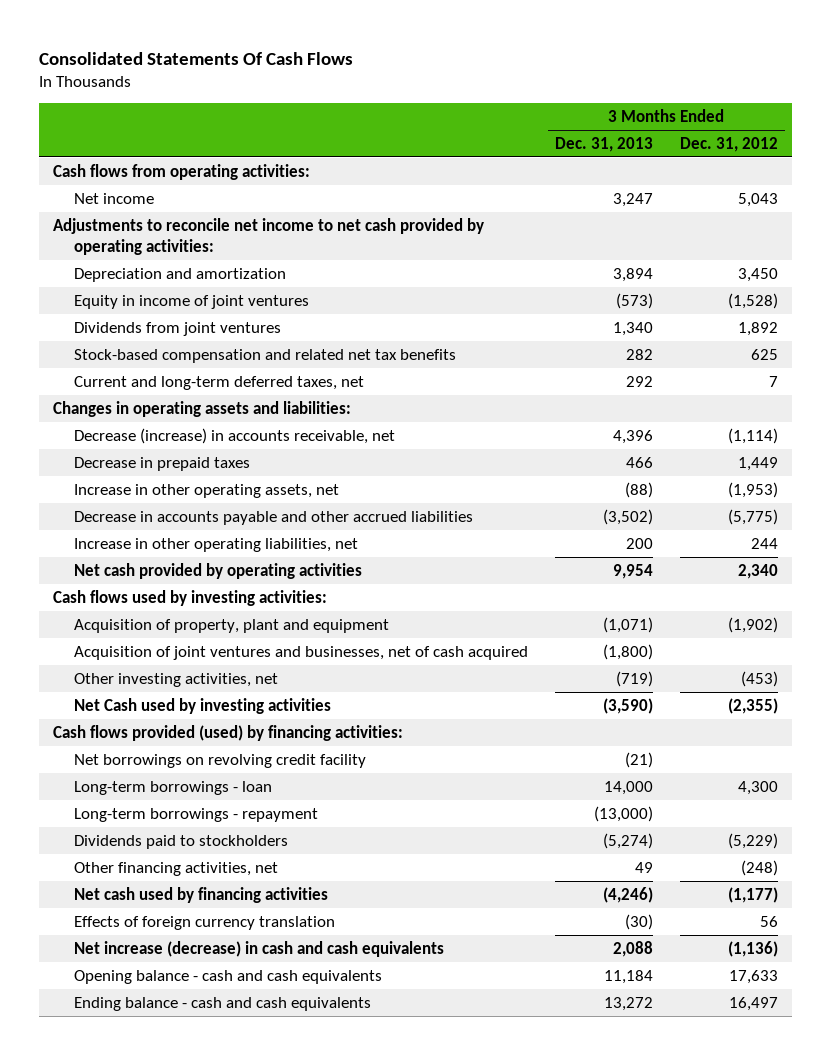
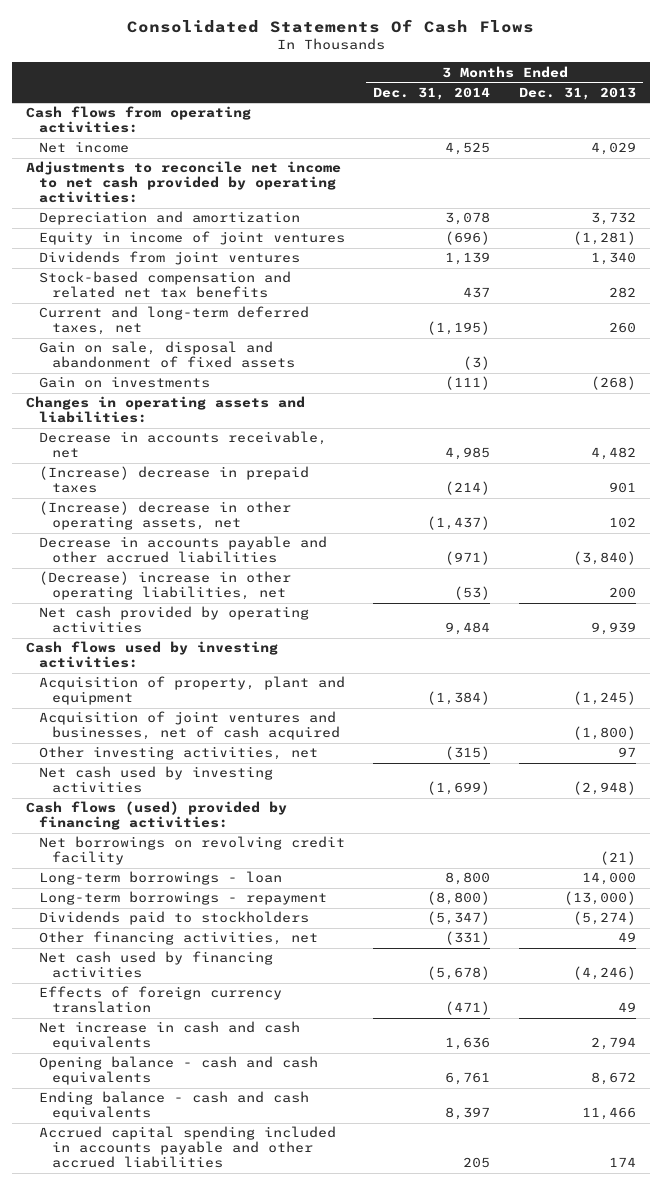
[679,136,778,152] Dec. 31, 2012 -> none
none -> [373,86,491,100] Dec. 31, 2014
[612,192,653,207] 3,247 -> [590,142,636,156] 4,029
[612,267,653,282] 3,894 -> [590,212,636,226] 3,732
[615,292,653,309] (573) -> [572,231,636,246] (1,281)
[625,375,653,387] 292 -> [608,322,636,334] 260
none -> [39,341,295,369] Gain on sale, disposal and abandonment of fixed assets
none -> [39,376,211,389] Gain on investments
[73,427,395,444] Decrease (increase) in accounts receivable, net -> [39,431,328,459] Decrease in accounts receivable, net
[612,429,653,444] 4,396 -> [590,447,636,461] 4,482
[73,456,250,471] Decrease in prepaid taxes -> [39,466,310,494] (Increase) decrease in prepaid taxes
[625,456,653,468] 466 -> [608,482,636,494] 901
[73,483,339,498] Increase in other operating assets, net -> [39,501,292,531] (Increase) decrease in other operating assets, net
[624,481,653,498] (88) -> [608,517,636,529] 102
[602,508,653,525] (3,502) -> [572,551,636,566] (3,840)
[73,537,358,552] Increase in other operating liabilities, net -> [39,571,292,601] (Decrease) increase in other operating liabilities, net
[612,563,653,579] 9,954 -> [590,622,636,636] 9,939
[602,616,653,633] (1,071) -> [572,691,636,706] (1,245)
[615,670,653,687] (719) -> [617,747,636,758] 97
[73,697,331,714] Net Cash used by investing activities -> [39,766,274,794] Net cash used by investing activities
[602,697,653,714] (3,590) -> [572,781,636,796] (2,948)
[52,724,403,741] Cash flows provided (used) by financing activities: -> [26,801,288,831] Cash flows (used) provided by financing activities:
[624,913,653,930] (30) -> [617,1002,636,1013] 49
[73,940,444,957] Net increase (decrease) in cash and cash equivalents -> [39,1021,301,1051] Net increase in cash and cash equivalents
[612,940,653,957] 2,088 -> [590,1037,636,1051] 2,794
[603,969,653,984] 11,184 -> [590,1072,636,1086] 8,672
[603,996,653,1011] 13,272 -> [581,1107,636,1121] 11,466
none -> [39,1126,337,1169] Accrued capital spending included in accounts payable and other accrued liabilities

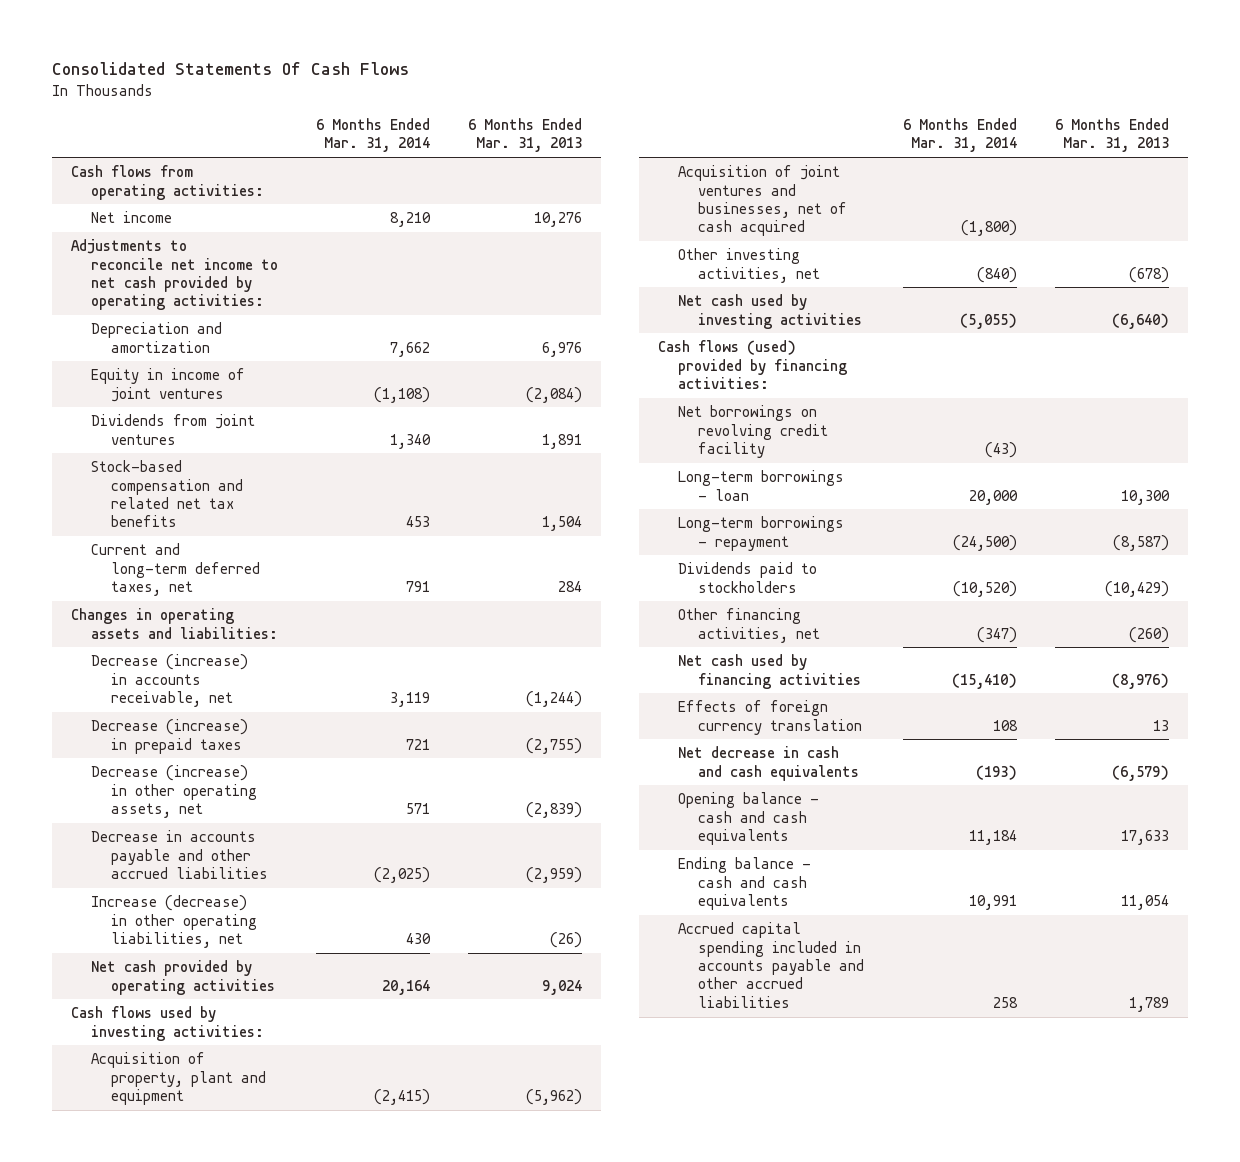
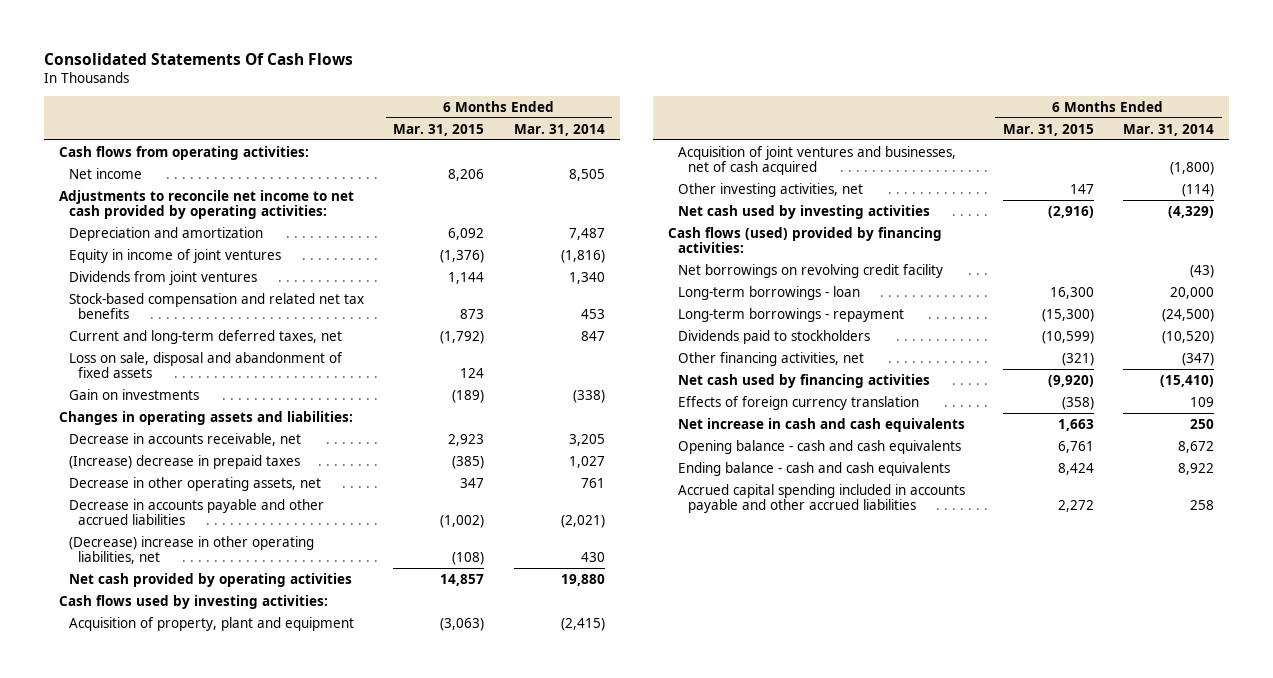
[468,117,583,153] 6 Months Ended Mar. 31, 2013 -> none
none -> [393,123,485,136] Mar. 31, 2015
[389,212,431,228] 8,210 -> [569,168,606,181] 8,505
[389,341,430,357] 7,662 -> [569,227,606,240] 7,487
[373,386,430,403] (1,108) -> [561,249,606,263] (1,816)
[405,580,430,592] 791 -> [581,330,606,341] 847
none -> [68,351,343,379] Loss on sale, disposal and abandonment of fixed assets
none -> [68,388,199,400] Gain on investments
[90,654,248,707] Decrease (increase) in accounts receivable, net -> [68,432,301,446] Decrease in accounts receivable, net
[389,691,430,707] 3,119 -> [569,433,606,446] 3,205
[90,719,248,754] Decrease (increase) in prepaid taxes -> [68,454,300,469] (Increase) decrease in prepaid taxes
[405,738,430,750] 721 -> [569,455,606,468] 1,027
[90,765,257,818] Decrease (increase) in other operating assets, net -> [68,476,321,491] Decrease in other operating assets, net
[405,802,430,814] 571 -> [581,477,606,488] 761
[373,866,430,883] (2,025) -> [561,515,606,529] (2,021)
[90,895,257,948] Increase (decrease) in other operating liabilities, net -> [68,535,314,565] (Decrease) increase in other operating liabilities, net
[381,979,430,995] 20,164 -> [561,573,606,586] 19,880
[976,266,1017,283] (840) -> [1182,183,1215,197] (114)
[959,312,1017,329] (5,055) -> [1168,205,1215,218] (4,329)
[992,719,1018,731] 108 -> [1190,396,1215,407] 109
[677,746,859,781] Net decrease in cash and cash equivalents -> [677,417,965,432] Net increase in cash and cash equivalents
[975,764,1017,780] (193) -> [1190,418,1215,429] 250
[968,829,1017,845] 11,184 -> [1178,440,1215,453] 8,672
[968,894,1017,910] 10,991 -> [1178,462,1215,475] 8,922

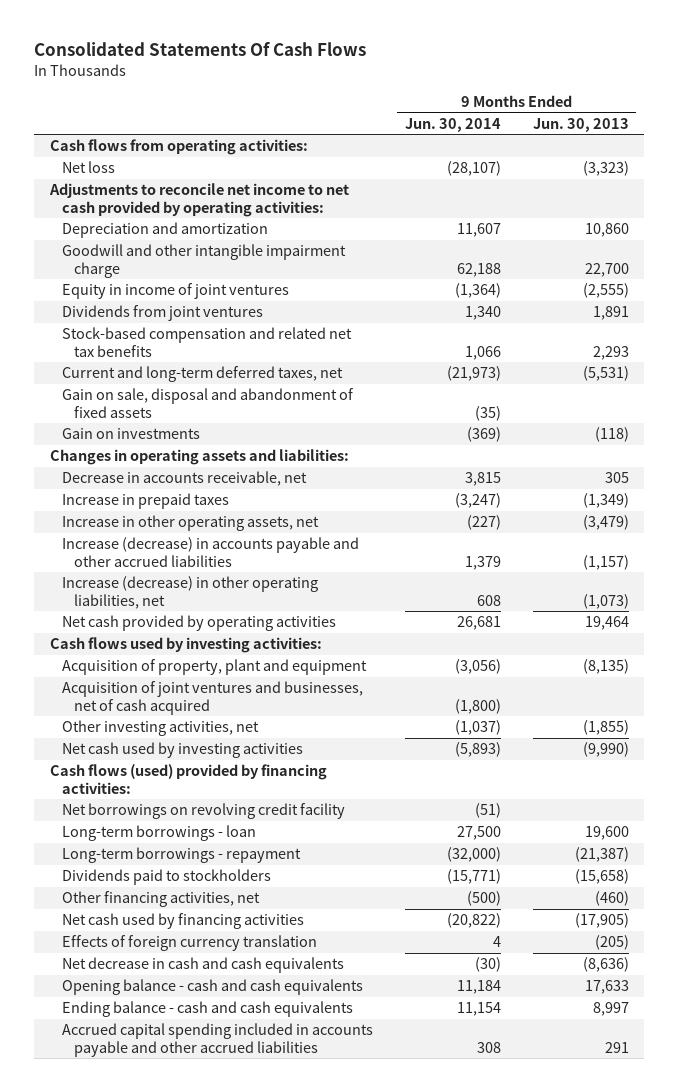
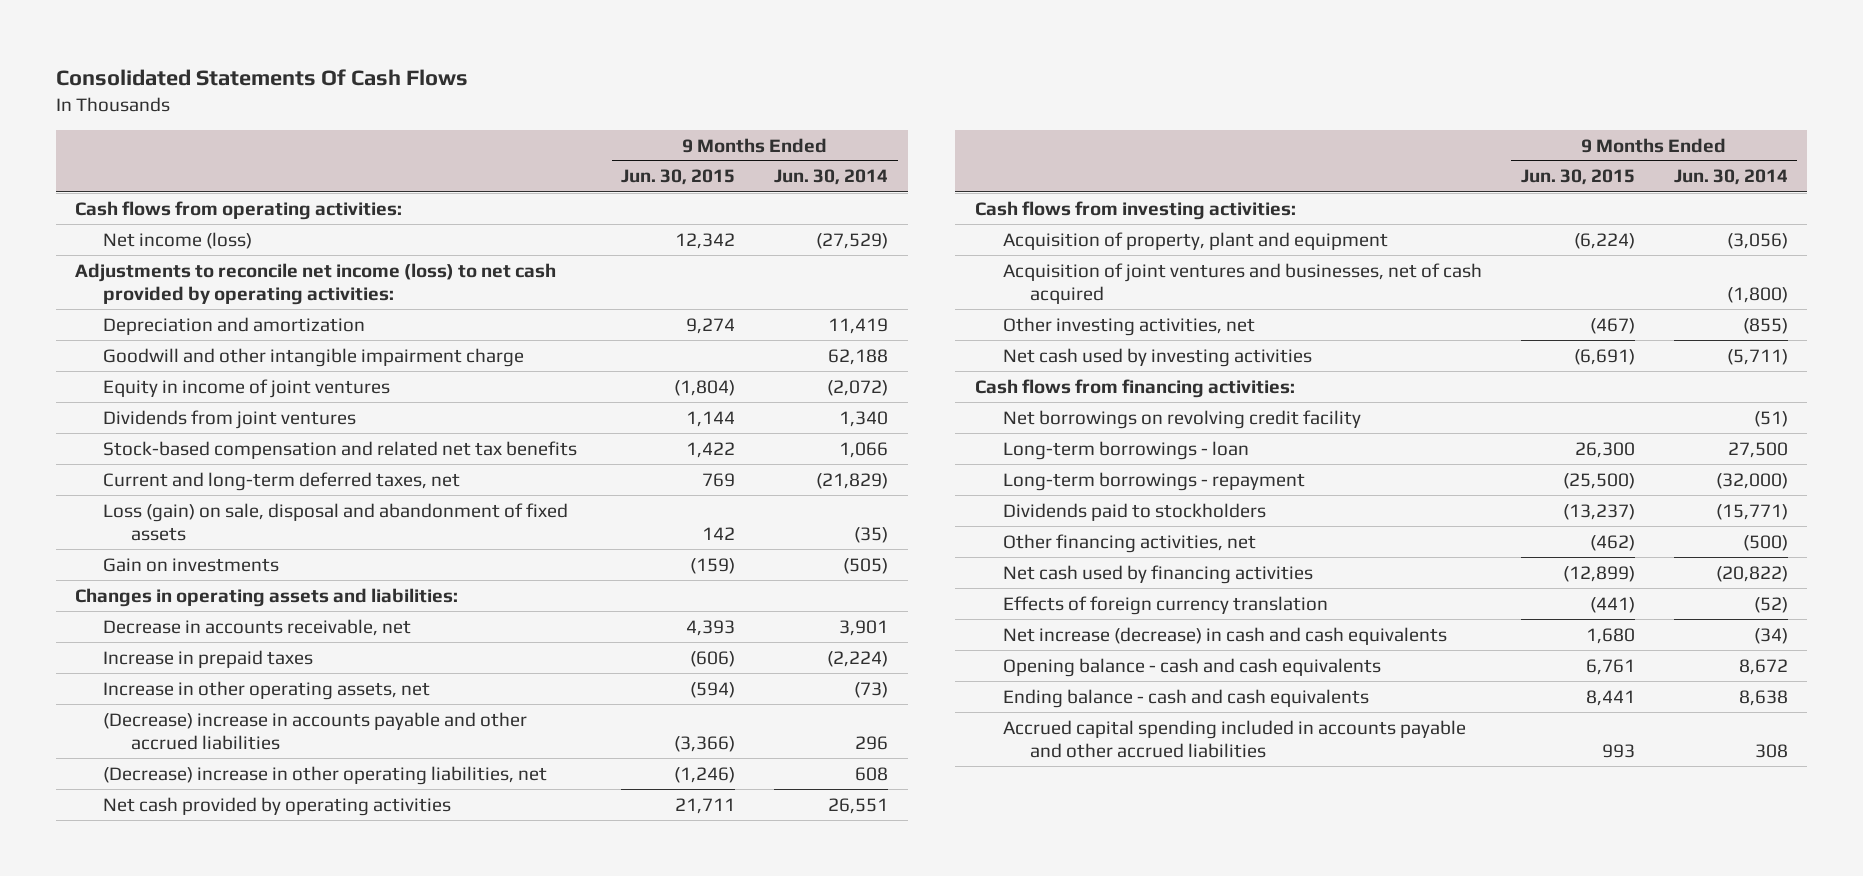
[532,117,629,132] Jun. 30, 2013 -> none
none -> [621,169,736,186] Jun. 30, 2015
[61,161,115,174] Net loss -> [103,231,253,249] Net income (loss)
[446,161,501,177] (28,107) -> [816,232,889,249] (27,529)
[48,183,349,217] Adjustments to reconcile net income to net cash provided by operating activities: -> [75,262,557,306] Adjustments to reconcile net income (loss) to net cash provided by operating activities:
[456,223,501,238] 11,607 -> [828,317,889,334] 11,419
[454,283,501,299] (1,364) -> [827,379,889,396] (2,072)
[446,366,501,382] (21,973) -> [816,472,889,489] (21,829)
[61,388,354,418] Gain on sale, disposal and abandonment of fixed assets -> [103,502,569,542] Loss (gain) on sale, disposal and abandonment of fixed assets
[466,427,501,443] (369) -> [843,557,889,574] (505)
[464,472,501,487] 3,815 -> [839,619,889,636] 3,901
[454,493,501,509] (3,247) -> [827,650,889,667] (2,224)
[466,515,501,531] (227) -> [854,681,889,698] (73)
[61,537,359,567] Increase (decrease) in accounts payable and other accrued liabilities -> [103,711,528,751] (Decrease) increase in accounts payable and other accrued liabilities
[464,555,501,570] 1,379 -> [855,736,889,751] 296
[61,576,318,609] Increase (decrease) in other operating liabilities, net -> [103,765,548,785] (Decrease) increase in other operating liabilities, net
[456,616,501,631] 26,681 -> [828,797,889,814] 26,551
[49,637,322,654] Cash flows used by investing activities: -> [974,200,1296,220] Cash flows from investing activities:
[454,720,501,736] (1,037) -> [1742,317,1788,334] (855)
[454,742,501,758] (5,893) -> [1726,348,1788,365] (5,711)
[49,764,327,794] Cash flows (used) provided by financing activities: -> [974,378,1295,398] Cash flows from financing activities:
[492,936,501,948] 4 -> [1753,596,1788,613] (52)
[61,957,344,974] Net decrease in cash and cash equivalents -> [1002,626,1447,645] Net increase (decrease) in cash and cash equivalents
[474,957,501,973] (30) -> [1753,627,1788,644] (34)
[456,980,501,995] 11,184 -> [1738,658,1788,675] 8,672
[456,1002,501,1017] 11,154 -> [1738,689,1788,706] 8,638

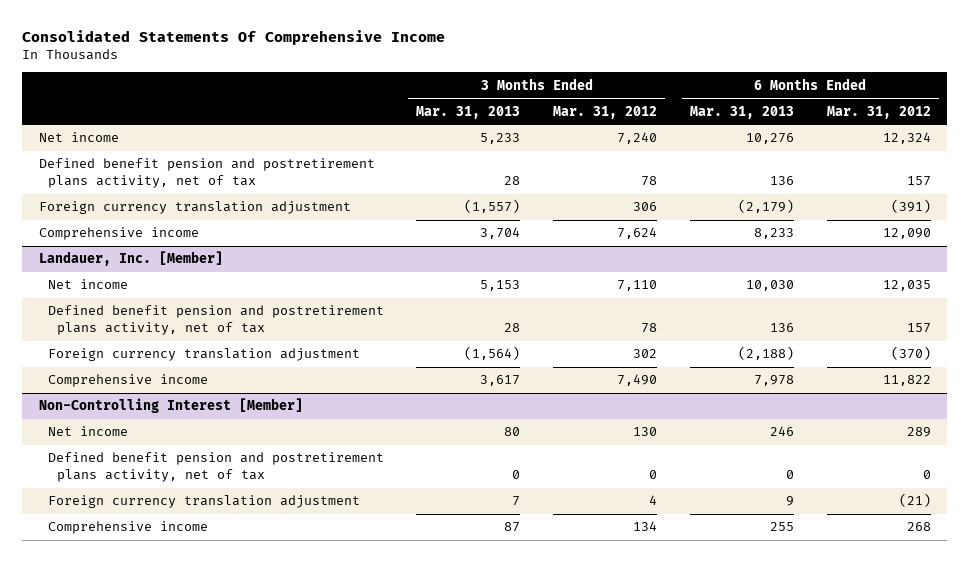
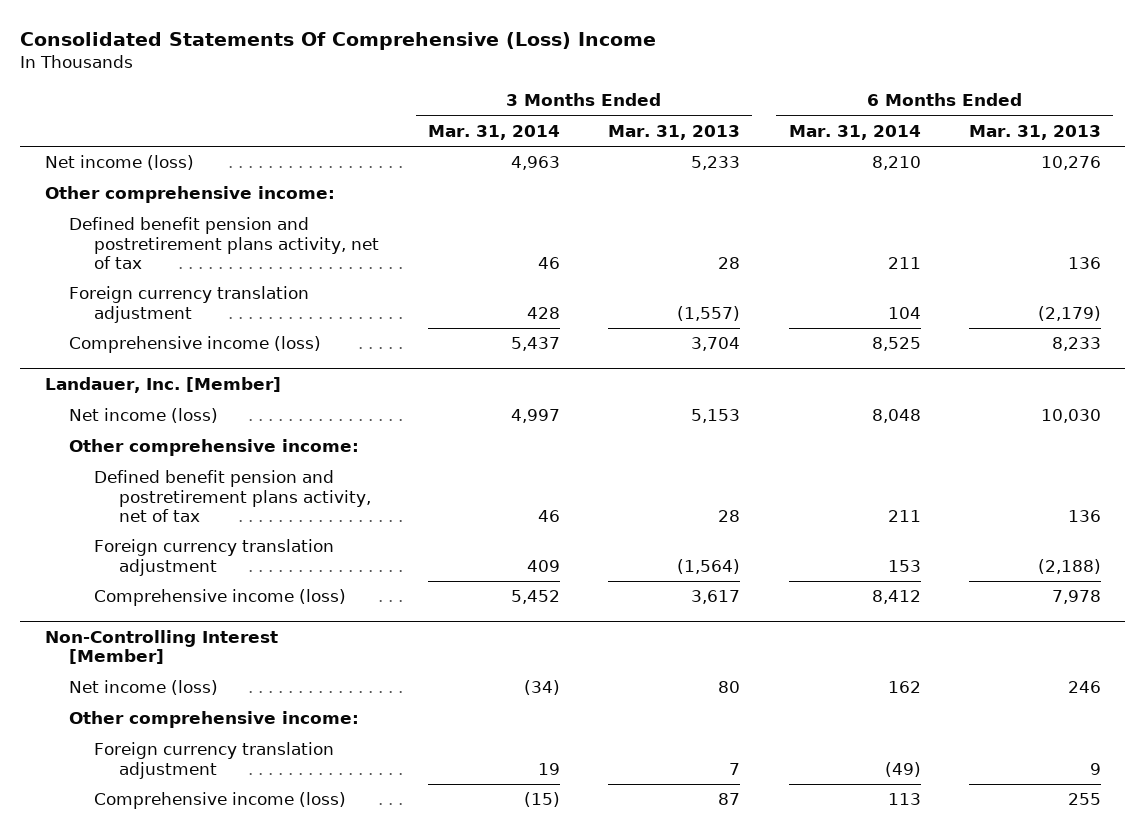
[22,30,446,46] Consolidated Statements Of Comprehensive Income -> [20,31,657,50] Consolidated Statements Of Comprehensive (Loss) Income
[553,105,658,119] Mar. 31, 2012 -> none
[826,105,931,119] Mar. 31, 2012 -> none
none -> [427,124,560,140] Mar. 31, 2014
none -> [788,124,921,140] Mar. 31, 2014
[38,132,119,143] Net income -> [44,155,194,171] Net income (loss)
none -> [44,186,335,204] Other comprehensive income:
[38,227,199,241] Comprehensive income -> [69,336,322,354] Comprehensive income (loss)
[47,279,128,290] Net income -> [69,408,219,424] Net income (loss)
none -> [69,439,360,457] Other comprehensive income:
[47,374,208,388] Comprehensive income -> [94,589,347,607] Comprehensive income (loss)
[47,452,384,483] Defined benefit pension and postretirement plans activity, net of tax -> none
[47,426,128,437] Net income -> [69,680,219,696] Net income (loss)
none -> [69,711,360,729] Other comprehensive income:
[47,521,208,535] Comprehensive income -> [94,792,347,810] Comprehensive income (loss)

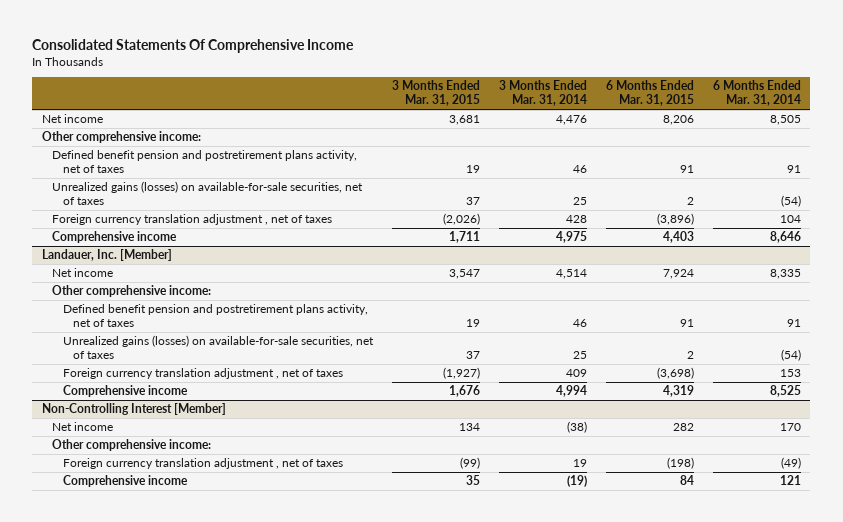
[20,31,657,50] Consolidated Statements Of Comprehensive (Loss) Income -> [32,39,355,54] Consolidated Statements Of Comprehensive Income
[608,124,741,140] Mar. 31, 2013 -> none
[969,124,1102,140] Mar. 31, 2013 -> none
none -> [391,80,480,107] 3 Months Ended Mar. 31, 2015
none -> [605,80,694,107] 6 Months Ended Mar. 31, 2015
[44,155,194,171] Net income (loss) -> [41,114,103,124] Net income
[510,156,560,171] 4,963 -> [555,115,587,126] 4,476
[871,156,921,171] 8,210 -> [769,115,801,126] 8,505
[69,217,380,270] Defined benefit pension and postretirement plans activity, net of tax -> [52,150,358,173] Defined benefit pension and postretirement plans activity, net of taxes
[887,257,921,270] 211 -> [786,164,801,173] 91
none -> [52,181,364,205] Unrealized gains (losses) on available-for-sale securities, net of taxes
[69,286,310,323] Foreign currency translation adjustment -> [52,214,333,226] Foreign currency translation adjustment , net of taxes
[69,336,322,354] Comprehensive income (loss) -> [52,231,178,244] Comprehensive income
[510,337,560,352] 5,437 -> [555,231,587,244] 4,975
[871,337,921,352] 8,525 -> [769,231,801,244] 8,646
[69,408,219,424] Net income (loss) -> [52,268,114,278] Net income
[510,409,560,424] 4,997 -> [555,269,587,280] 4,514
[871,409,921,424] 8,048 -> [769,269,801,280] 8,335
[94,470,371,523] Defined benefit pension and postretirement plans activity, net of tax -> [62,304,368,327] Defined benefit pension and postretirement plans activity, net of taxes
[887,510,921,523] 211 -> [786,318,801,327] 91
none -> [62,335,374,359] Unrealized gains (losses) on available-for-sale securities, net of taxes
[94,539,335,576] Foreign currency translation adjustment -> [62,368,343,380] Foreign currency translation adjustment , net of taxes
[94,589,347,607] Comprehensive income (loss) -> [62,385,188,398] Comprehensive income
[510,590,560,605] 5,452 -> [555,385,587,398] 4,994
[871,590,921,605] 8,412 -> [769,385,801,398] 8,525
[69,680,219,696] Net income (loss) -> [52,422,114,432] Net income
[523,680,560,696] (34) -> [566,421,587,434] (38)
[887,681,921,694] 162 -> [779,423,801,432] 170
[94,742,335,779] Foreign currency translation adjustment -> [62,458,343,470] Foreign currency translation adjustment , net of taxes
[94,792,347,810] Comprehensive income (loss) -> [62,475,188,488] Comprehensive income
[523,792,560,808] (15) -> [566,475,587,488] (19)
[887,793,921,806] 113 -> [779,475,801,486] 121

